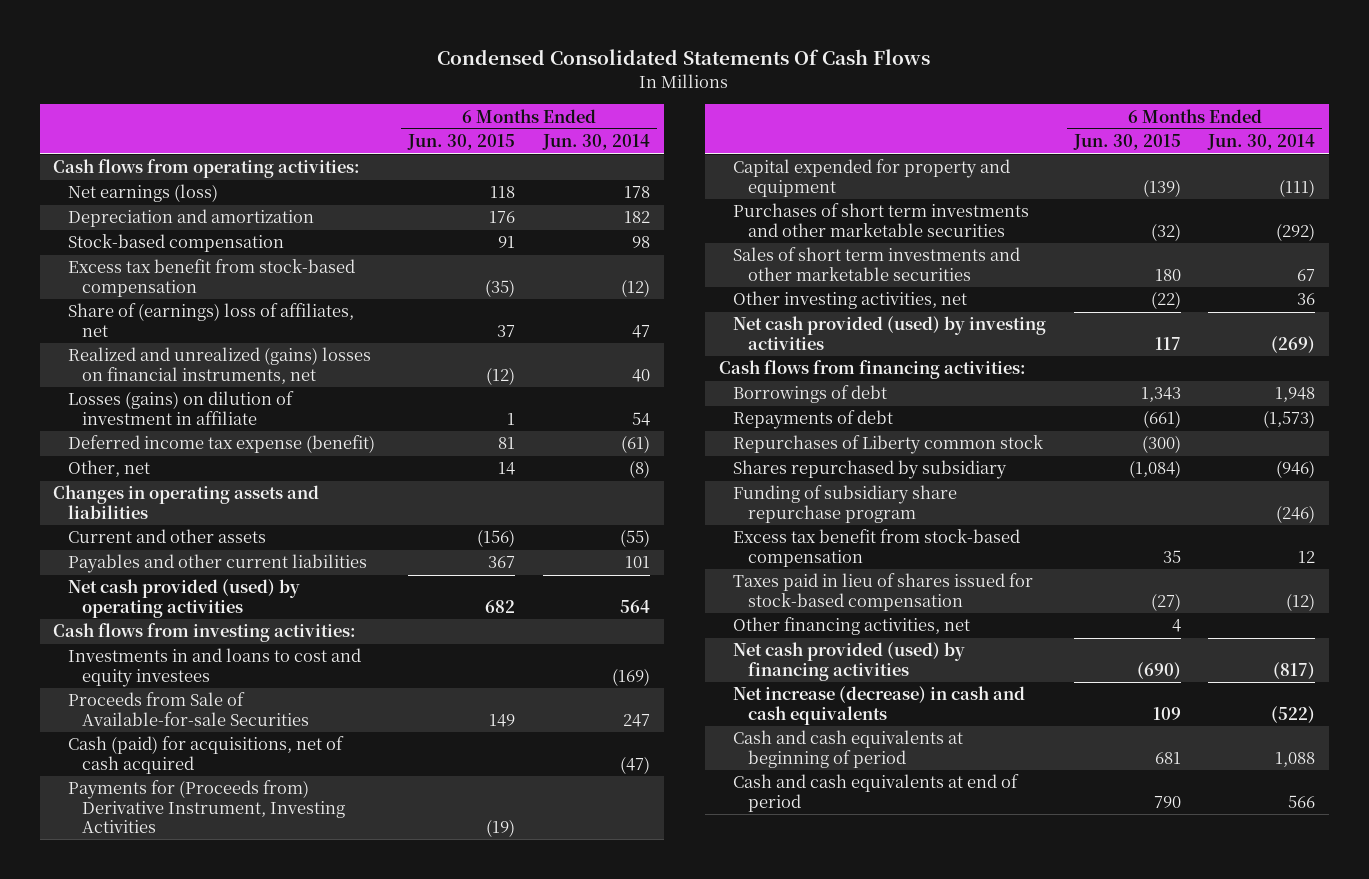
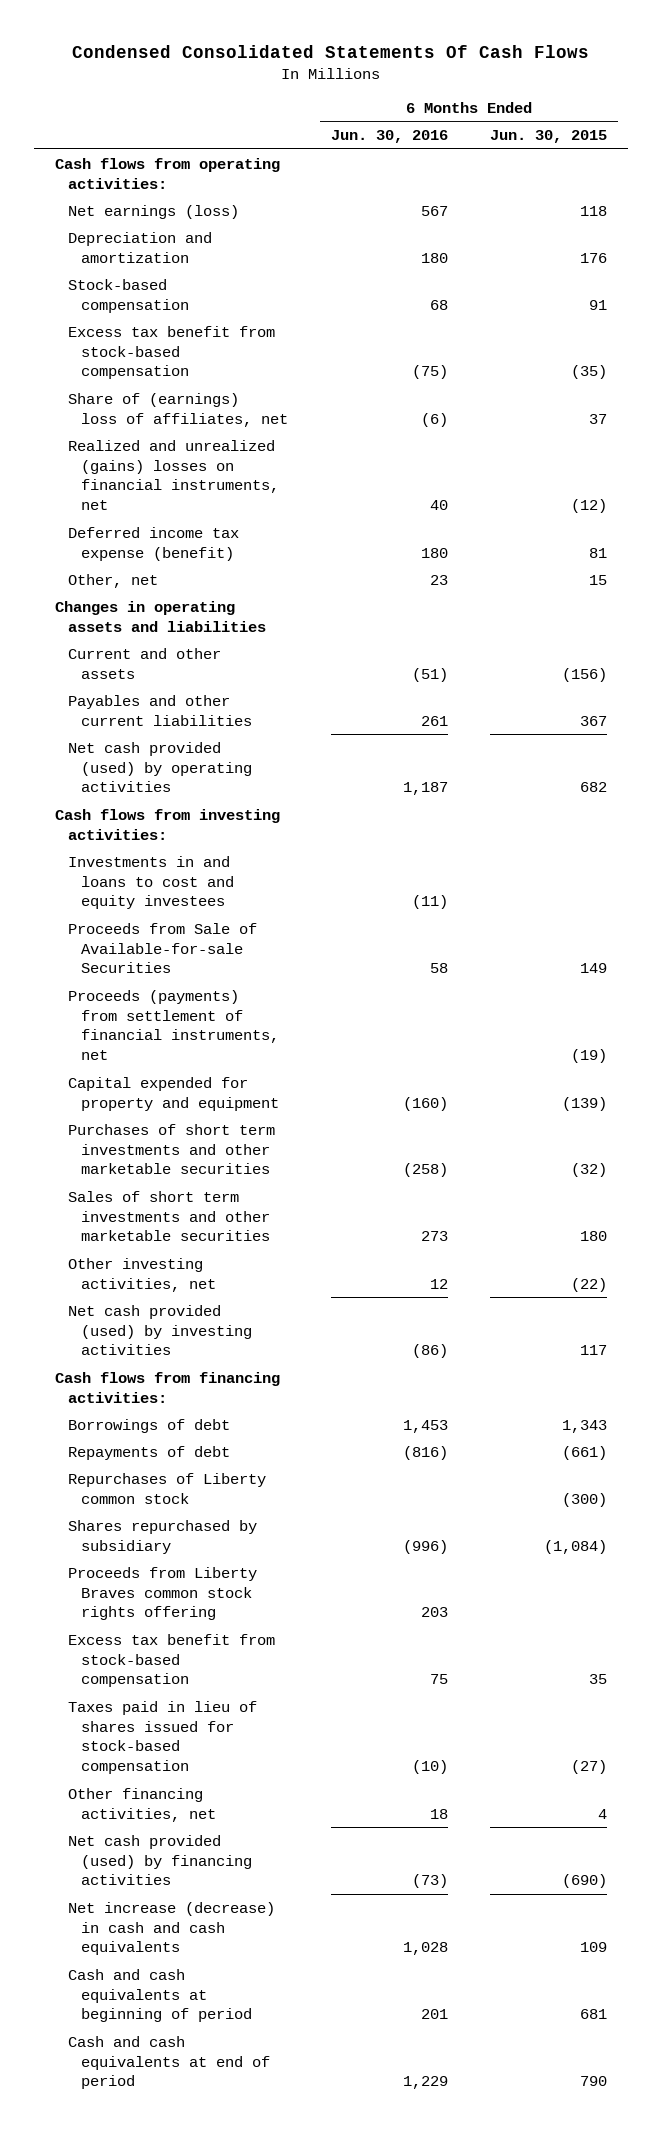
[541,134,650,151] Jun. 30, 2014 -> none
none -> [330,130,448,144] Jun. 30, 2016
[67,391,294,425] Losses (gains) on dilution of investment in affiliate -> none
[498,462,516,476] 14 -> [589,574,608,585] 15
[67,736,344,774] Cash (paid) for acquisitions, net of cash acquired -> none
[67,780,346,833] Payments for (Proceeds from) Derivative Instrument, Investing Activities -> [68,989,280,1061] Proceeds (payments) from settlement of financial instruments, net
[733,485,958,523] Funding of subsidiary share repurchase program -> none
none -> [68,1566,258,1621] Proceeds from Liberty Braves common stock rights offering

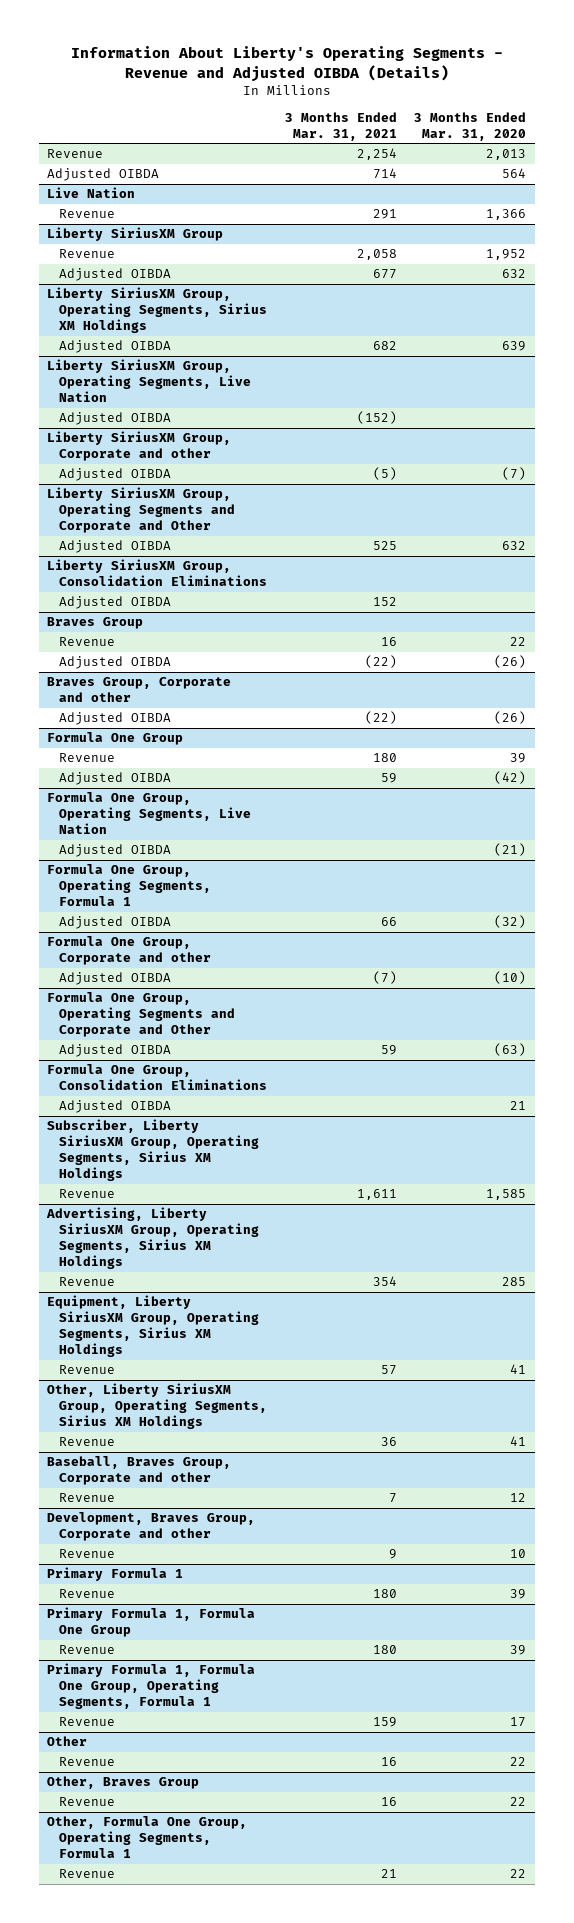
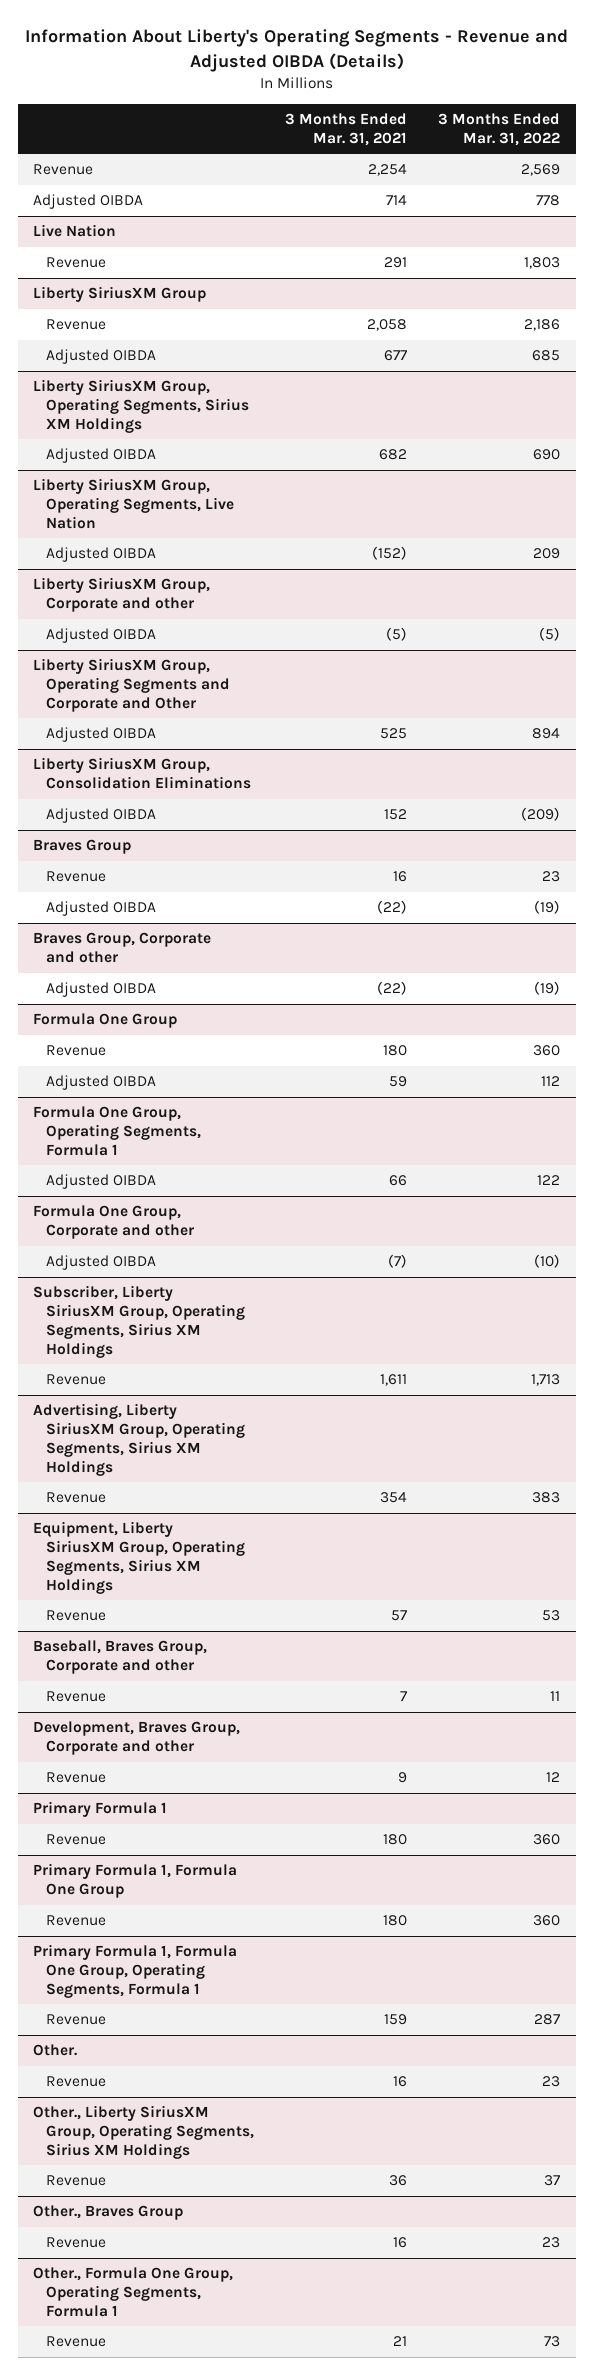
[414,111,527,141] 3 Months Ended Mar. 31, 2020 -> none
none -> [438,113,561,146] 3 Months Ended Mar. 31, 2022
[47,792,252,835] Formula One Group, Operating Segments, Live Nation -> none
[59,844,172,858] Adjusted OIBDA -> none
[47,992,236,1038] Formula One Group, Operating Segments and Corporate and Other -> none
[59,1044,172,1058] Adjusted OIBDA -> none
[47,1064,268,1091] Formula One Group, Consolidation Eliminations -> none
[59,1100,172,1114] Adjusted OIBDA -> none
[47,1383,268,1430] Other, Liberty SiriusXM Group, Operating Segments, Sirius XM Holdings -> none
[59,1437,116,1447] Revenue -> none
[47,1736,88,1747] Other -> [33,2044,78,2057] Other.
none -> [33,2105,254,2159] Other., Liberty SiriusXM Group, Operating Segments, Sirius XM Holdings
none -> [45,2175,106,2187] Revenue
[47,1776,200,1790] Other, Braves Group -> [33,2205,184,2221] Other., Braves Group
[47,1816,248,1859] Other, Formula One Group, Operating Segments, Formula 1 -> [33,2267,234,2317] Other., Formula One Group, Operating Segments, Formula 1

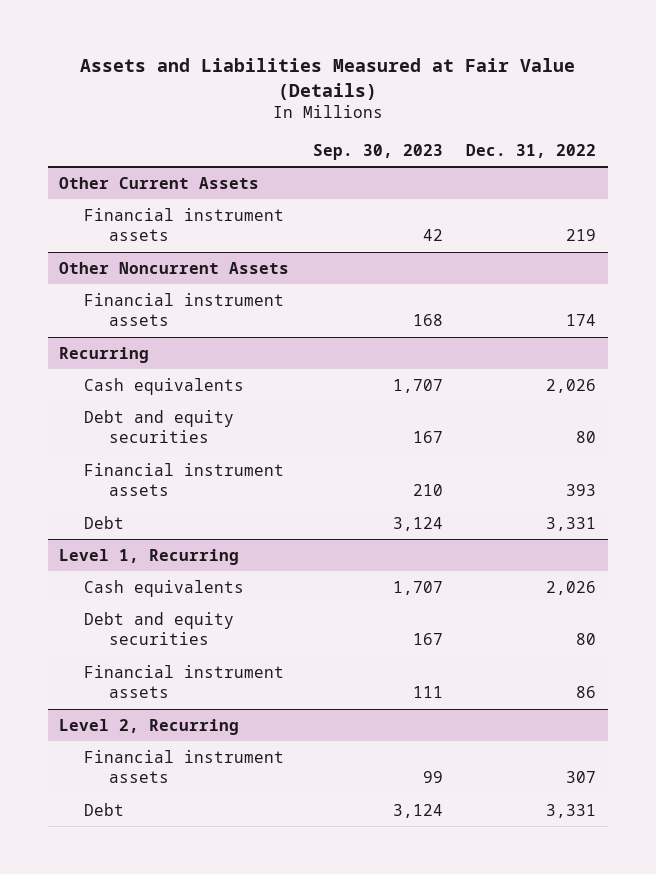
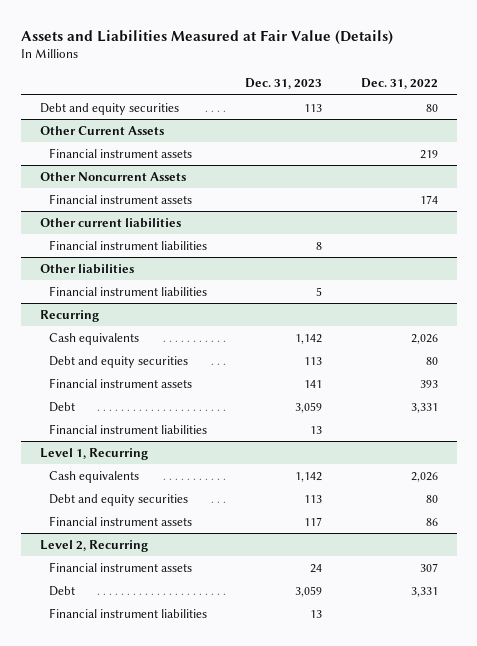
[312,143,443,160] Sep. 30, 2023 -> none
none -> [245,78,323,90] Dec. 31, 2023
none -> [39,102,179,115] Debt and equity securities
none -> [39,217,181,228] Other current liabilities
none -> [49,239,208,250] Financial instrument liabilities
none -> [39,263,134,274] Other liabilities
none -> [49,285,208,296] Financial instrument liabilities
none -> [49,423,208,434] Financial instrument liabilities
none -> [49,607,208,618] Financial instrument liabilities

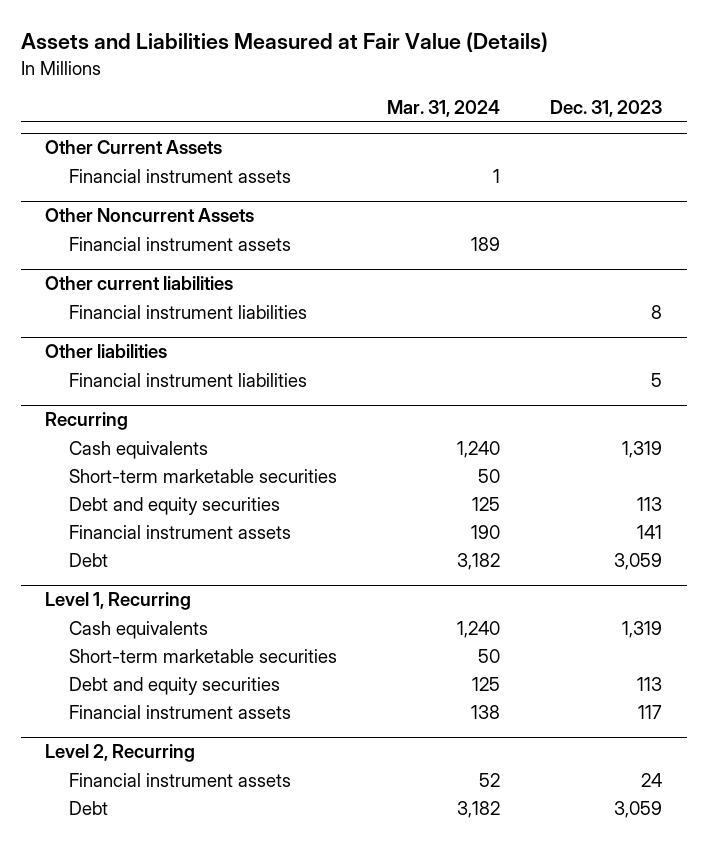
[360,78,438,90] Dec. 31, 2022 -> none
none -> [387,99,501,117] Mar. 31, 2024
[39,102,179,115] Debt and equity securities -> none
[295,333,323,344] 1,142 -> [622,440,663,458] 1,319
none -> [69,468,338,483] Short-term marketable securities
[49,423,208,434] Financial instrument liabilities -> none
[295,471,323,482] 1,142 -> [622,620,663,638] 1,319
none -> [69,648,338,663] Short-term marketable securities
[49,607,208,618] Financial instrument liabilities -> none

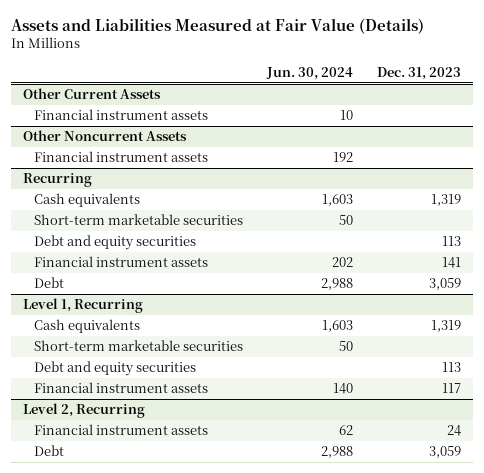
[387,99,501,117] Mar. 31, 2024 -> none
none -> [266,66,354,80] Jun. 30, 2024
[45,276,234,291] Other current liabilities -> none
[69,304,308,319] Financial instrument liabilities -> none
[45,344,168,359] Other liabilities -> none
[69,372,308,387] Financial instrument liabilities -> none

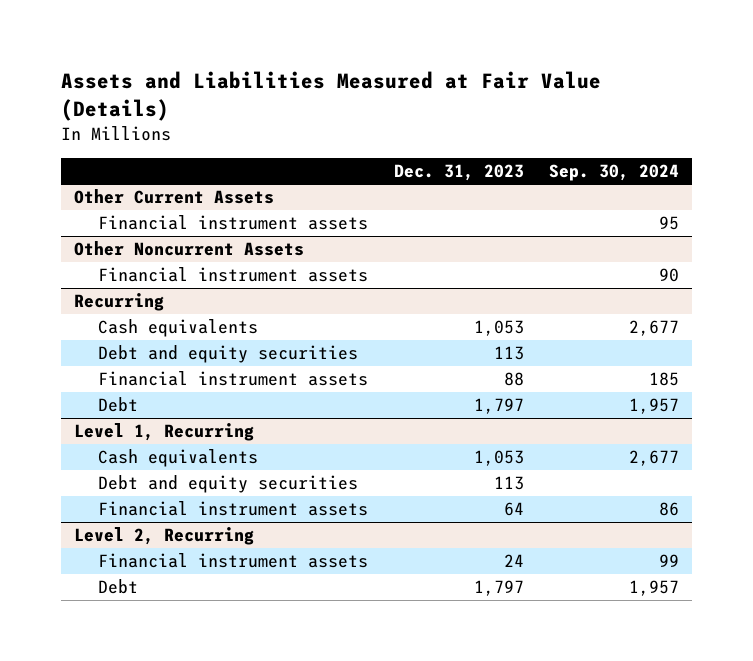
[266,66,354,80] Jun. 30, 2024 -> none
none -> [548,163,679,181] Sep. 30, 2024
[34,214,244,226] Short-term marketable securities -> none
[431,194,462,207] 1,319 -> [473,319,524,336] 1,053
[442,257,462,269] 141 -> [503,371,524,386] 88
[429,278,462,291] 3,059 -> [473,397,524,414] 1,797
[34,340,244,352] Short-term marketable securities -> none
[431,320,462,333] 1,319 -> [473,449,524,466] 1,053
[442,383,462,394] 117 -> [503,501,524,516] 64
[429,446,462,459] 3,059 -> [473,579,524,596] 1,797

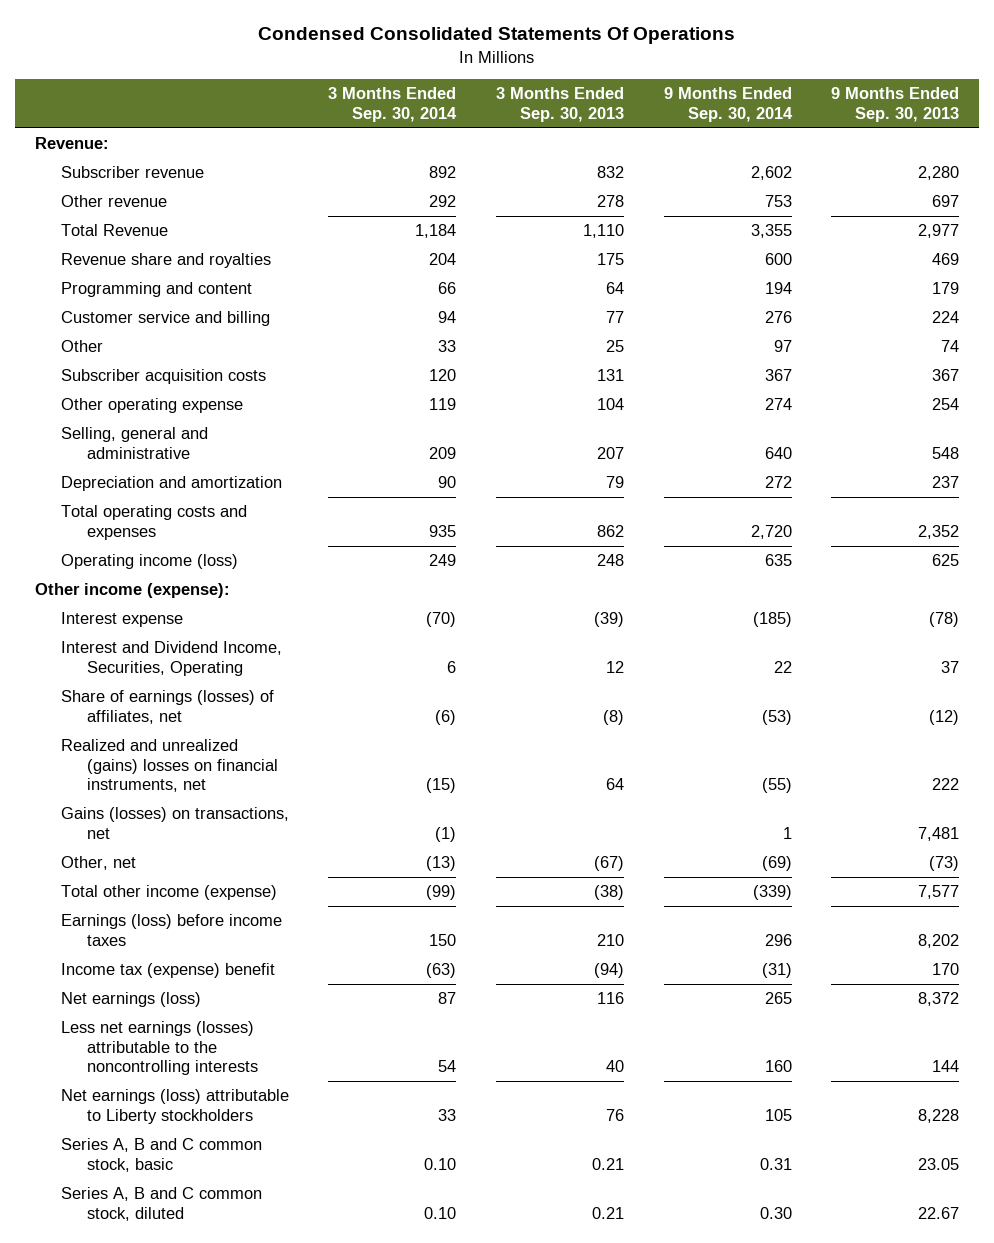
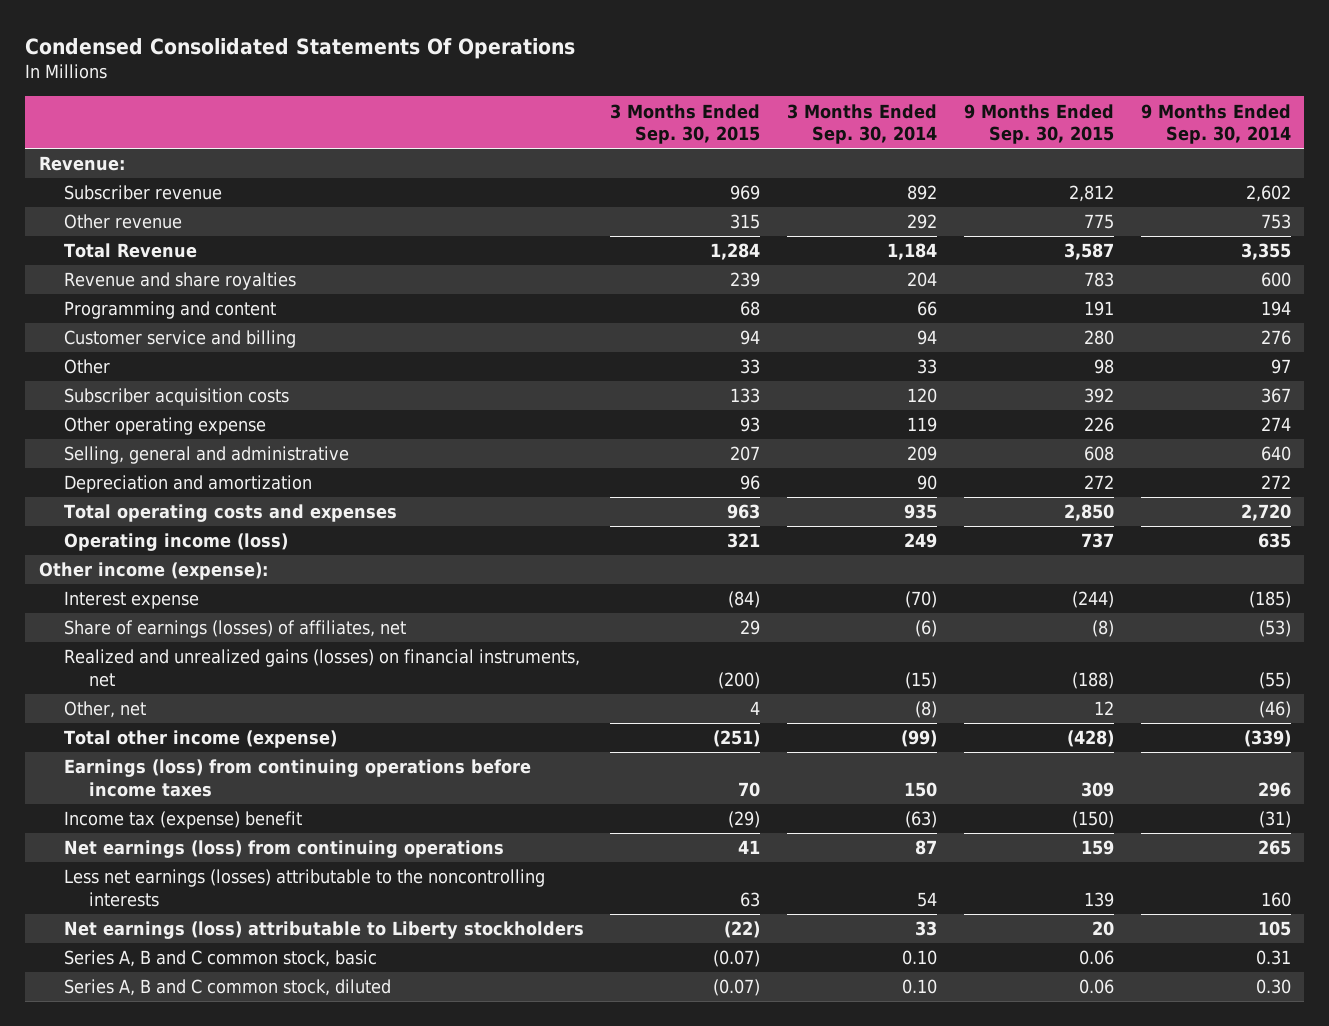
[495,87,624,122] 3 Months Ended Sep. 30, 2013 -> none
[831,87,960,122] 9 Months Ended Sep. 30, 2013 -> none
none -> [610,103,761,145] 3 Months Ended Sep. 30, 2015
none -> [963,103,1114,145] 9 Months Ended Sep. 30, 2015
[60,253,271,269] Revenue share and royalties -> [63,272,296,291] Revenue and share royalties
[60,641,282,676] Interest and Dividend Income, Securities, Operating -> none
[60,807,289,839] Gains (losses) on transactions, net -> none
[60,739,279,792] Realized and unrealized (gains) losses on financial instruments, net -> [63,649,580,687] Realized and unrealized gains (losses) on financial instruments, net
[426,856,457,872] (13) -> [915,701,938,719] (8)
[761,856,792,872] (69) -> [1258,701,1291,719] (46)
[60,914,282,946] Earnings (loss) before income taxes -> [63,759,531,797] Earnings (loss) from continuing operations before income taxes
[60,992,201,1008] Net earnings (loss) -> [63,840,504,859] Net earnings (loss) from continuing operations

